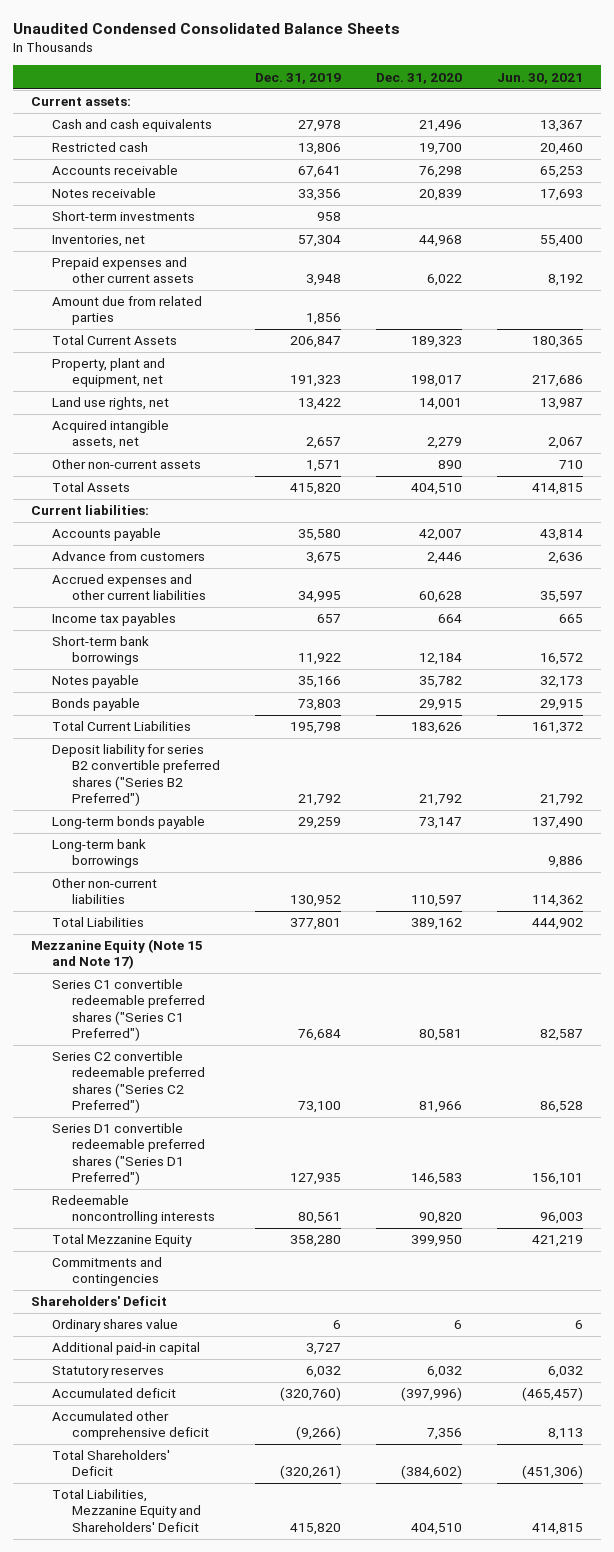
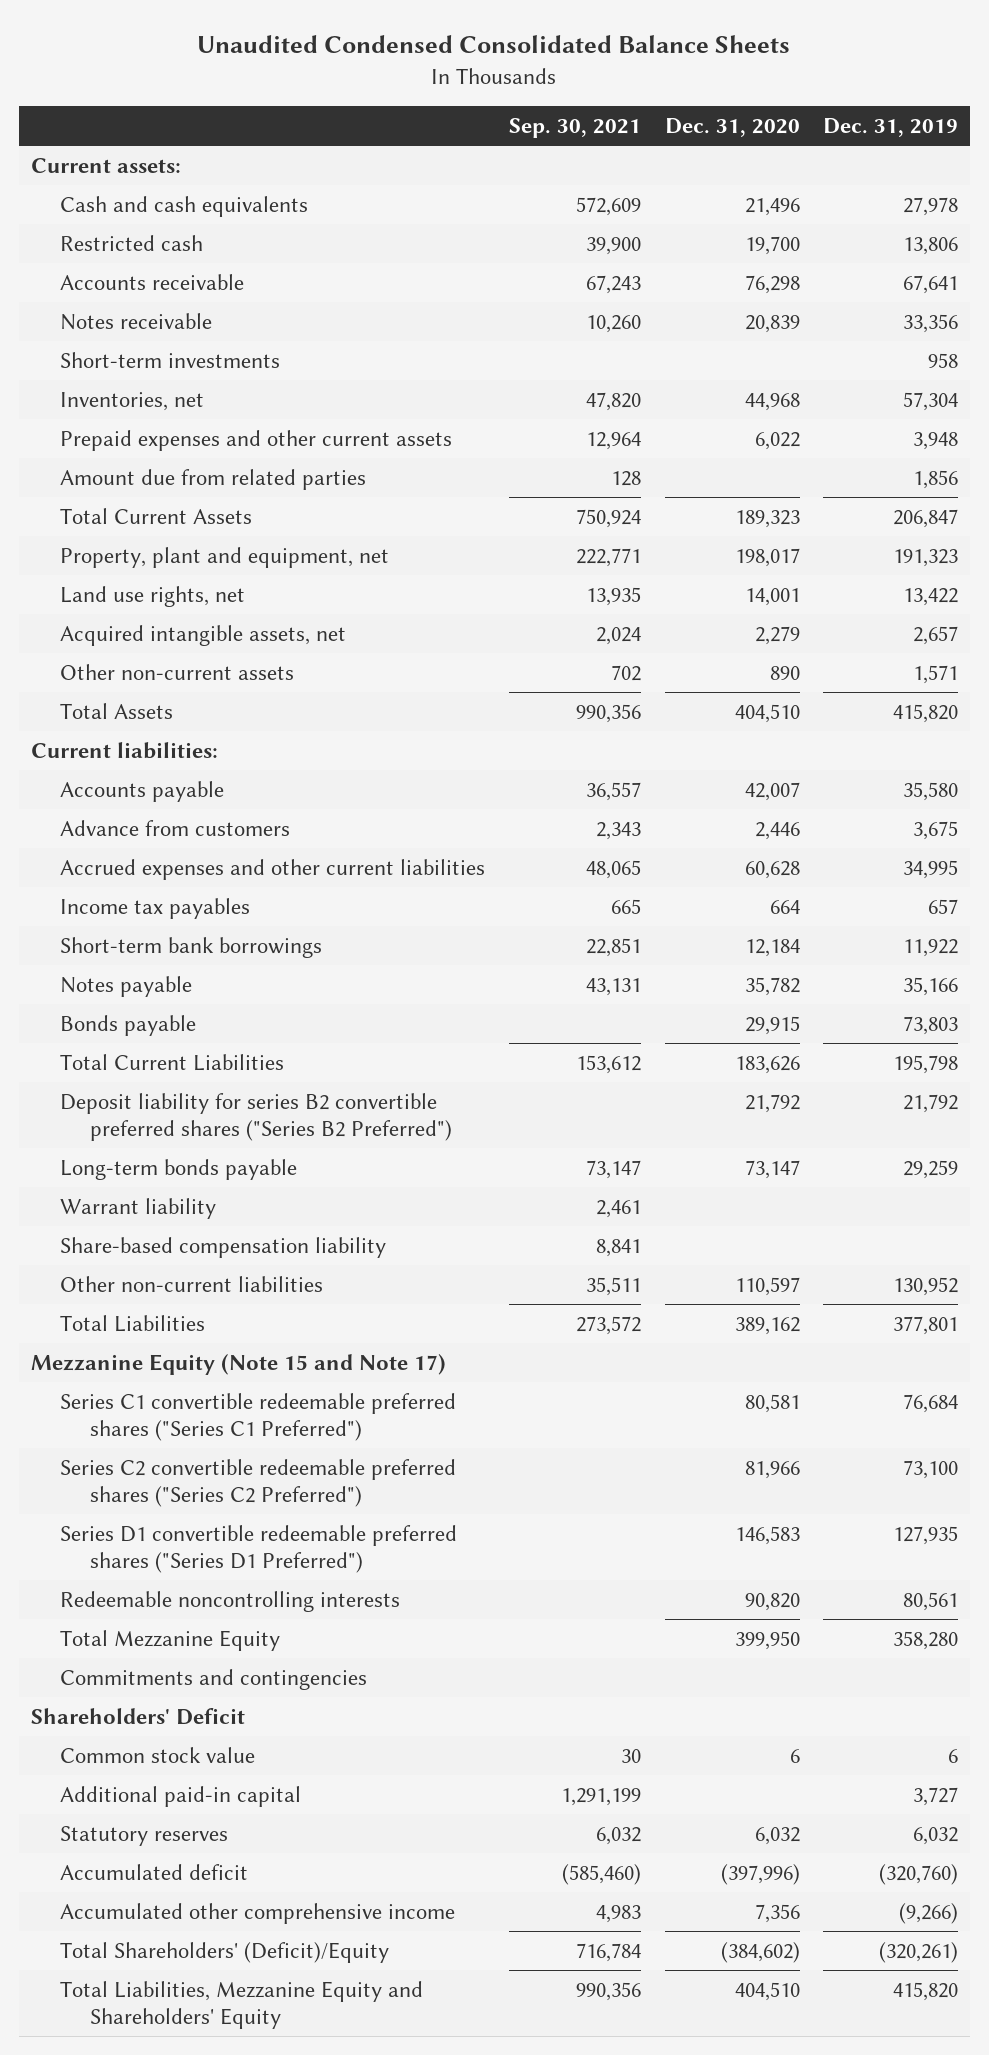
[497,72,584,84] Jun. 30, 2021 -> none
none -> [508,117,641,138] Sep. 30, 2021
[51,839,146,869] Long-term bank borrowings -> none
none -> [60,1197,217,1219] Warrant liability
none -> [60,1236,387,1258] Share-based compensation liability
[51,1319,178,1333] Ordinary shares value -> none
none -> [60,1746,256,1763] Common stock value
[51,1411,210,1441] Accumulated other comprehensive deficit -> [60,1902,456,1924] Accumulated other comprehensive income
[51,1450,170,1477] Total Shareholders' Deficit -> [60,1941,390,1963] Total Shareholders' (Deficit)/Equity
[51,1489,202,1532] Total Liabilities, Mezzanine Equity and Shareholders' Deficit -> [60,1980,424,2029] Total Liabilities, Mezzanine Equity and Shareholders' Equity

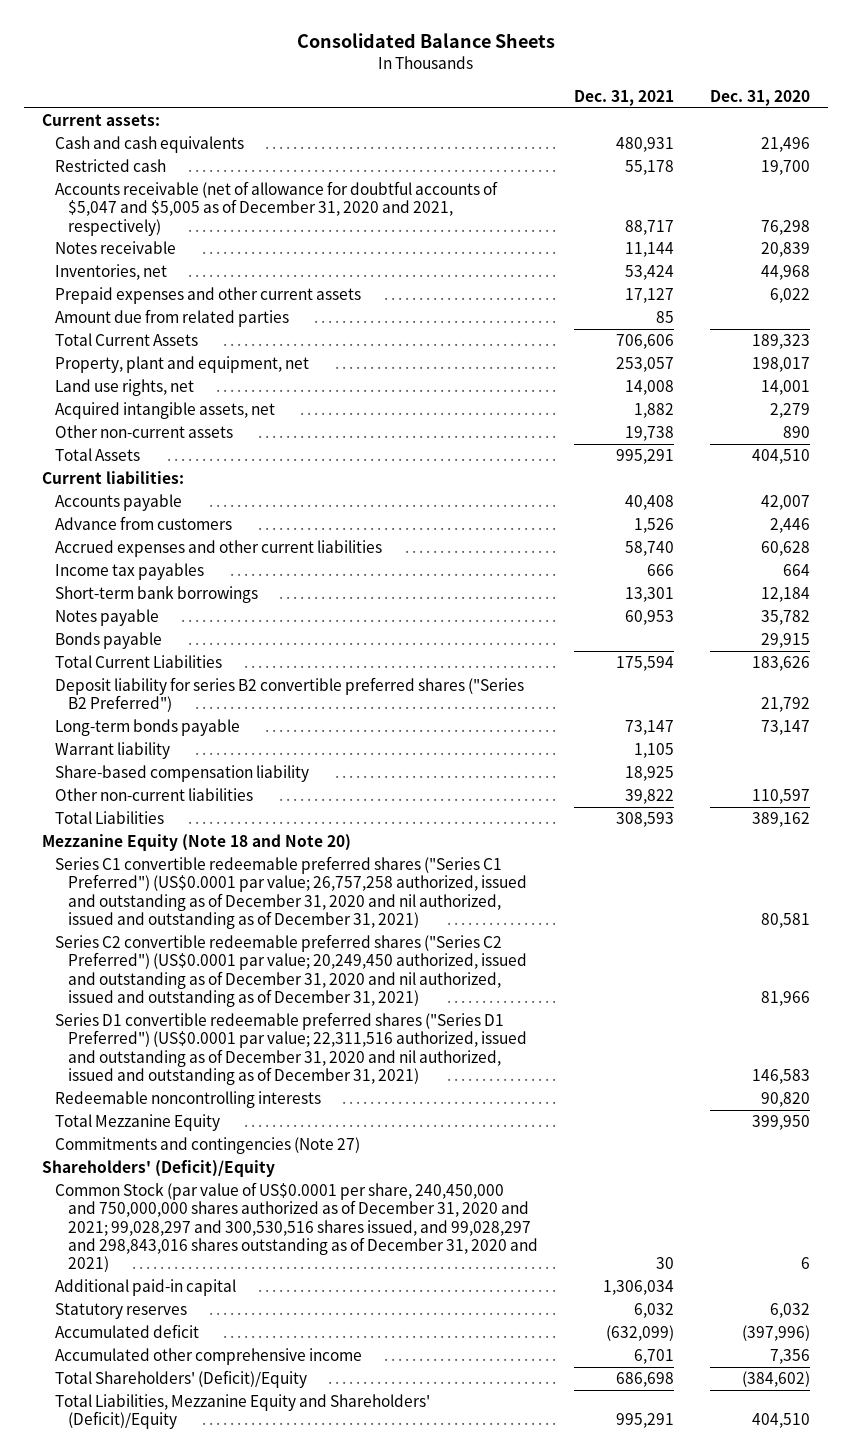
[197,35,791,54] Unaudited Condensed Consolidated Balance Sheets -> [296,32,555,48] Consolidated Balance Sheets
[508,117,641,138] Sep. 30, 2021 -> none
[823,117,959,137] Dec. 31, 2019 -> none
none -> [574,89,675,106] Dec. 31, 2021
[60,273,245,290] Accounts receivable -> [54,181,498,236] Accounts receivable (net of allowance for doubtful accounts of $5,047 and $5,005 as of December 31, 2020 and 2021, respectively)
[60,351,281,368] Short-term investments -> none
[30,1353,446,1375] Mezzanine Equity (Note 15 and Note 17) -> [41,834,351,852] Mezzanine Equity (Note 18 and Note 20)
[60,1392,457,1441] Series C1 convertible redeemable preferred shares ("Series C1 Preferred") -> [54,856,528,929] Series C1 convertible redeemable preferred shares ("Series C1 Preferred") (US$0.0001 par value; 26,757,258 authorized, issued and outstanding as of December 31, 2020 and nil authorized, issued and outstanding as of December 31, 2021)
[60,1458,457,1507] Series C2 convertible redeemable preferred shares ("Series C2 Preferred") -> [54,934,528,1007] Series C2 convertible redeemable preferred shares ("Series C2 Preferred") (US$0.0001 par value; 20,249,450 authorized, issued and outstanding as of December 31, 2020 and nil authorized, issued and outstanding as of December 31, 2021)
[60,1524,458,1573] Series D1 convertible redeemable preferred shares ("Series D1 Preferred") -> [54,1012,528,1085] Series D1 convertible redeemable preferred shares ("Series D1 Preferred") (US$0.0001 par value; 22,311,516 authorized, issued and outstanding as of December 31, 2020 and nil authorized, issued and outstanding as of December 31, 2021)
[60,1746,256,1763] Common stock value -> none
[60,1668,368,1690] Commitments and contingencies -> [54,1137,360,1155] Commitments and contingencies (Note 27)
[30,1707,245,1725] Shareholders' Deficit -> [41,1160,275,1178] Shareholders' (Deficit)/Equity
none -> [54,1182,539,1272] Common Stock (par value of US$0.0001 per share, 240,450,000 and 750,000,000 shares authorized as of December 31, 2020 and 2021; 99,028,297 and 300,530,516 shares issued, and 99,028,297 and 298,843,016 shares outstanding as of December 31, 2020 and 2021)
[60,1980,424,2029] Total Liabilities, Mezzanine Equity and Shareholders' Equity -> [54,1394,430,1430] Total Liabilities, Mezzanine Equity and Shareholders' (Deficit)/Equity

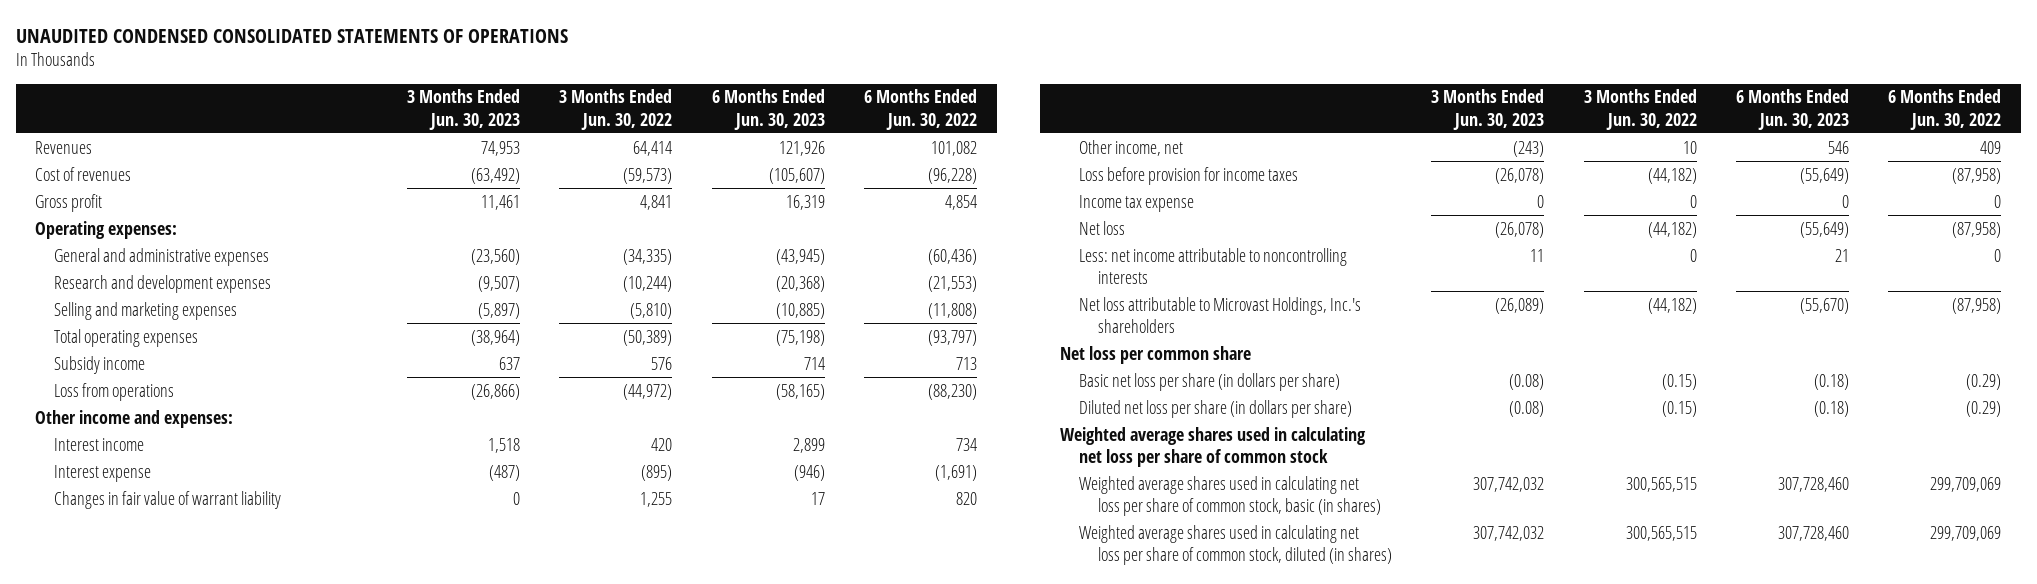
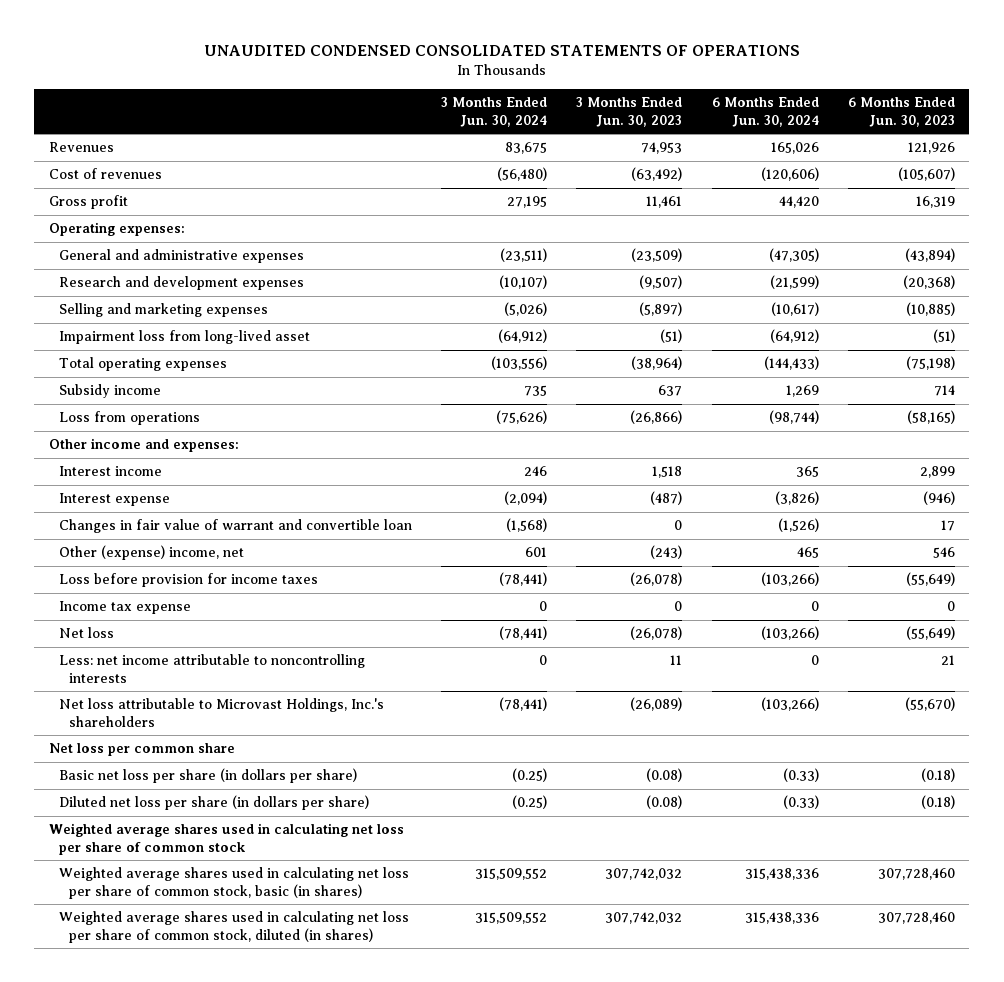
[559,89,673,130] 3 Months Ended Jun. 30, 2022 -> none
[864,89,978,130] 6 Months Ended Jun. 30, 2022 -> none
none -> [441,97,548,127] 3 Months Ended Jun. 30, 2024
none -> [711,97,819,127] 6 Months Ended Jun. 30, 2024
[470,248,520,265] (23,560) -> [631,248,683,263] (23,509)
[775,248,825,265] (43,945) -> [904,248,955,263] (43,894)
none -> [59,330,311,345] Impairment loss from long-lived asset
[54,490,282,509] Changes in fair value of warrant liability -> [59,519,413,534] Changes in fair value of warrant and convertible loan
[1078,139,1183,156] Other income, net -> [59,545,245,561] Other (expense) income, net

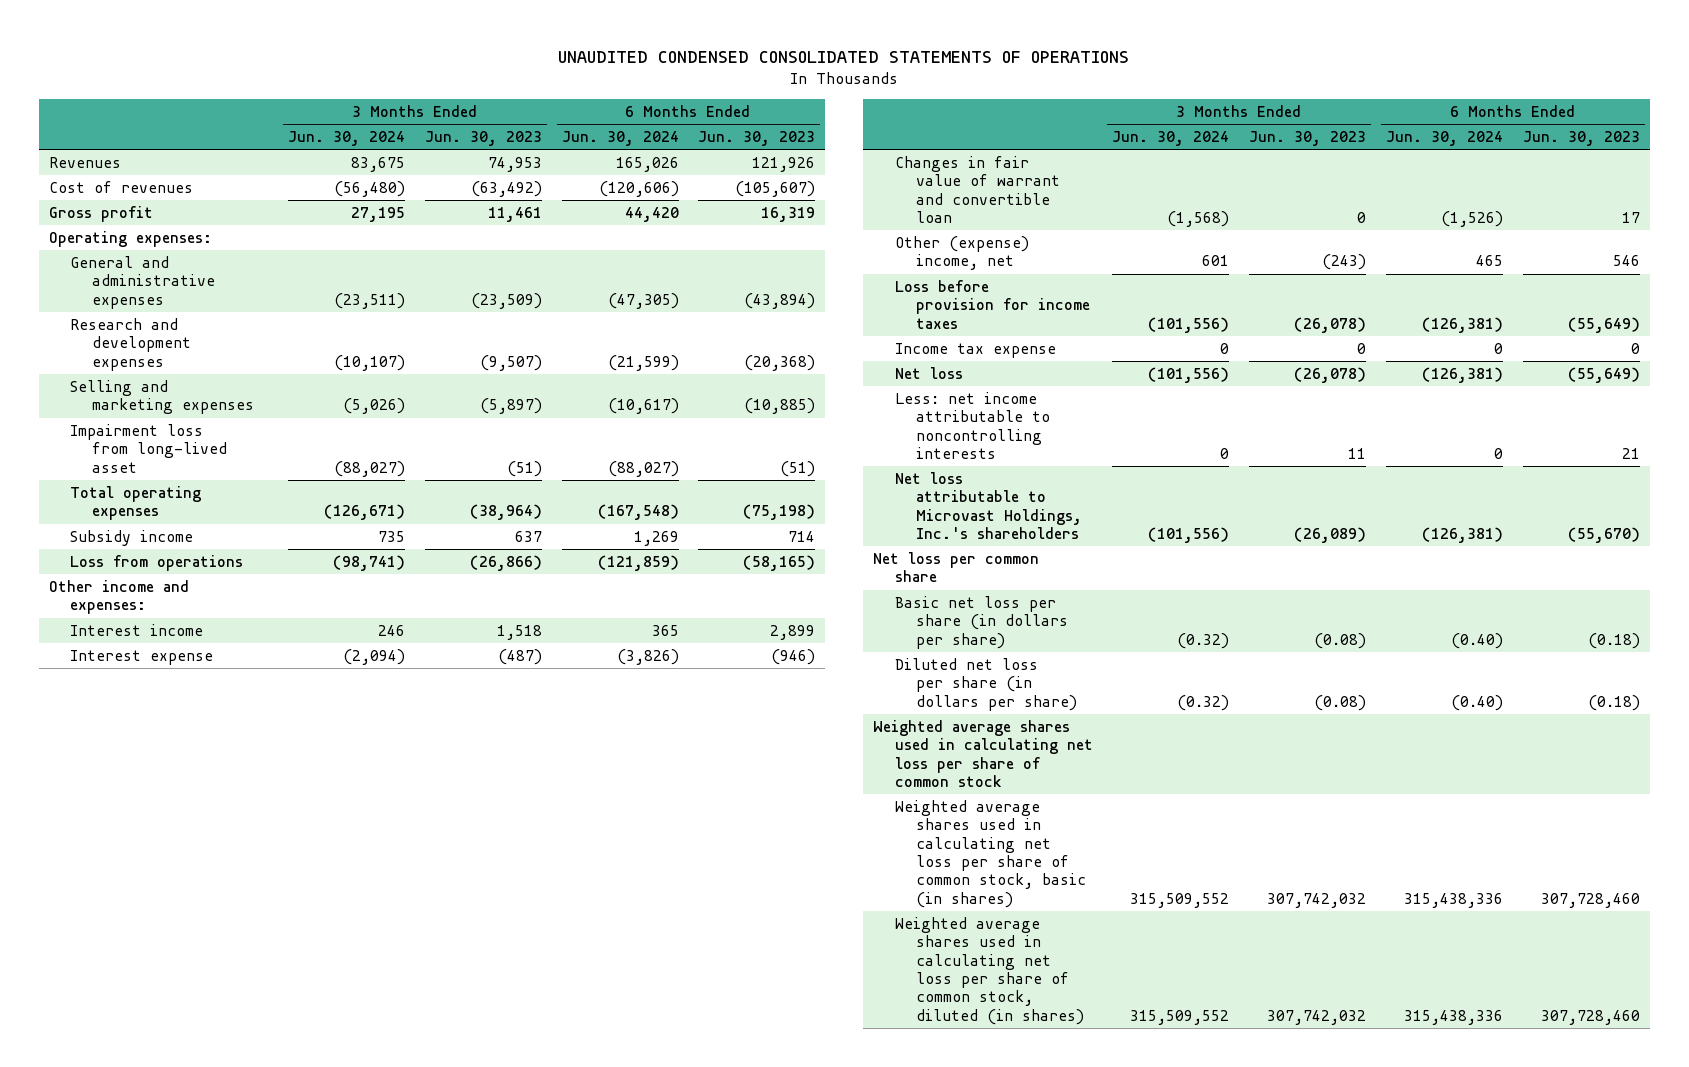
[498,329,548,344] (64,912) -> [334,460,406,477] (88,027)
[769,329,819,344] (64,912) -> [607,460,679,477] (88,027)
[491,356,548,371] (103,556) -> [324,504,406,521] (126,671)
[763,356,819,371] (144,433) -> [597,504,679,521] (167,548)
[496,410,548,425] (75,626) -> [333,554,406,571] (98,741)
[768,410,819,425] (98,744) -> [597,554,679,571] (121,859)
[499,572,548,587] (78,441) -> [1148,316,1230,333] (101,556)
[760,572,819,587] (103,266) -> [1421,316,1503,333] (126,381)
[499,626,548,641] (78,441) -> [1148,366,1230,383] (101,556)
[760,626,819,641] (103,266) -> [1421,366,1503,383] (126,381)
[499,697,548,712] (78,441) -> [1148,526,1230,543] (101,556)
[760,697,819,712] (103,266) -> [1421,526,1503,543] (126,381)
[512,768,548,783] (0.25) -> [1177,632,1230,649] (0.32)
[782,768,819,783] (0.33) -> [1450,632,1503,649] (0.40)
[512,795,548,810] (0.25) -> [1177,694,1230,711] (0.32)
[782,795,819,810] (0.33) -> [1450,694,1503,711] (0.40)

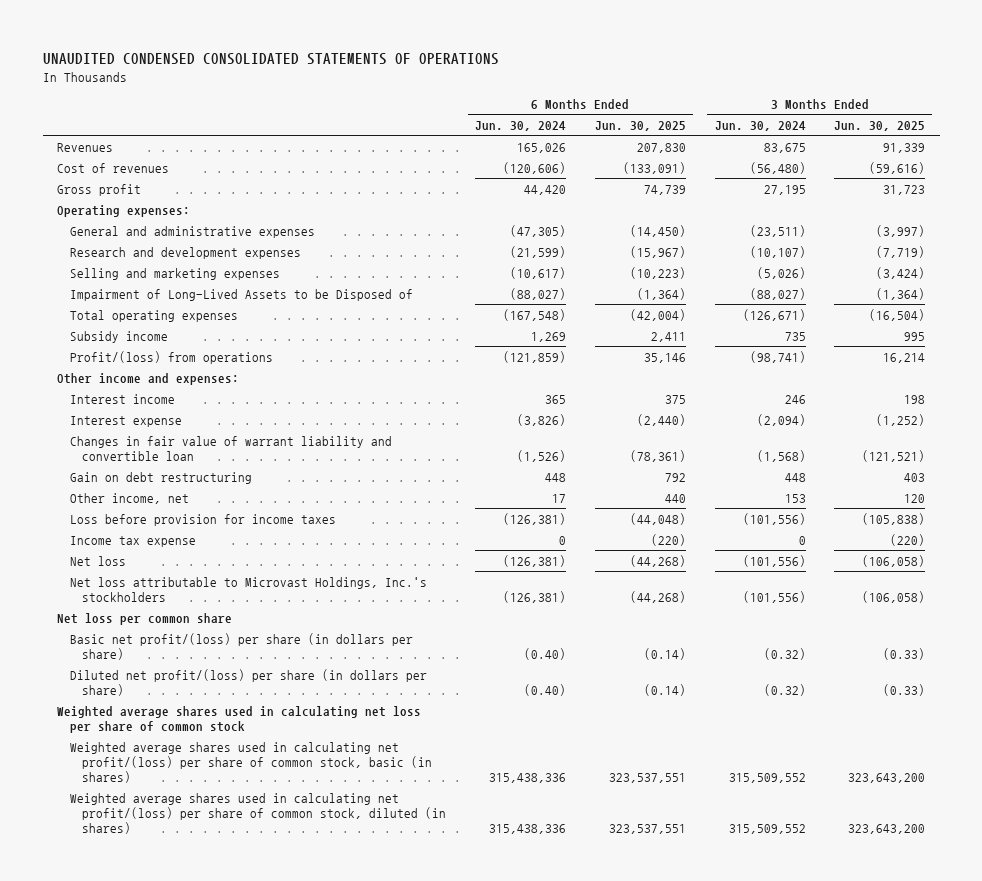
[424,131,542,147] Jun. 30, 2023 -> none
[698,131,816,147] Jun. 30, 2023 -> none
none -> [594,121,686,132] Jun. 30, 2025
none -> [834,121,926,132] Jun. 30, 2025
[70,423,227,473] Impairment loss from long-lived asset -> [69,288,413,301] Impairment of Long-Lived Assets to be Disposed of
[70,554,244,571] Loss from operations -> [69,350,273,364] Profit/(loss) from operations
[894,155,1060,223] Changes in fair value of warrant and convertible loan -> [69,435,392,461] Changes in fair value of warrant liability and convertible loan
none -> [69,471,252,484] Gain on debt restructuring
[894,235,1029,271] Other (expense) income, net -> [69,492,189,504] Other income, net
[1202,255,1230,267] 601 -> [784,493,806,503] 153
[1475,255,1503,267] 465 -> [552,493,567,503] 17
[894,391,1050,459] Less: net income attributable to noncontrolling interests -> none
[894,471,1082,539] Net loss attributable to Microvast Holdings, Inc.'s shareholders -> [69,576,427,602] Net loss attributable to Microvast Holdings, Inc.'s stockholders
[894,595,1068,649] Basic net loss per share (in dollars per share) -> [69,632,413,660] Basic net profit/(loss) per share (in dollars per share)
[894,657,1077,711] Diluted net loss per share (in dollars per share) -> [69,668,427,696] Diluted net profit/(loss) per share (in dollars per share)
[894,799,1086,908] Weighted average shares used in calculating net loss per share of common stock, basic (in shares) -> [69,741,433,783] Weighted average shares used in calculating net profit/(loss) per share of common stock, basic (in shares)
[894,916,1084,1025] Weighted average shares used in calculating net loss per share of common stock, diluted (in shares) -> [69,792,447,834] Weighted average shares used in calculating net profit/(loss) per share of common stock, diluted (in shares)

